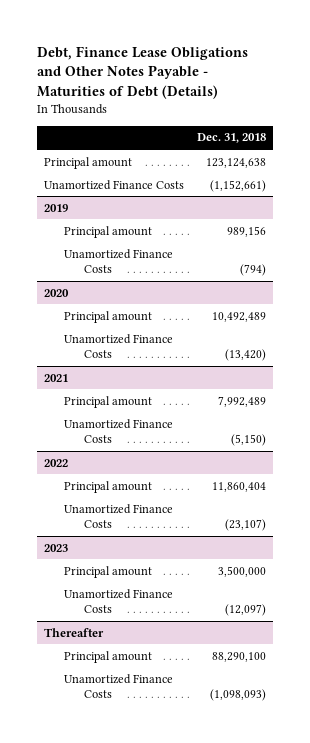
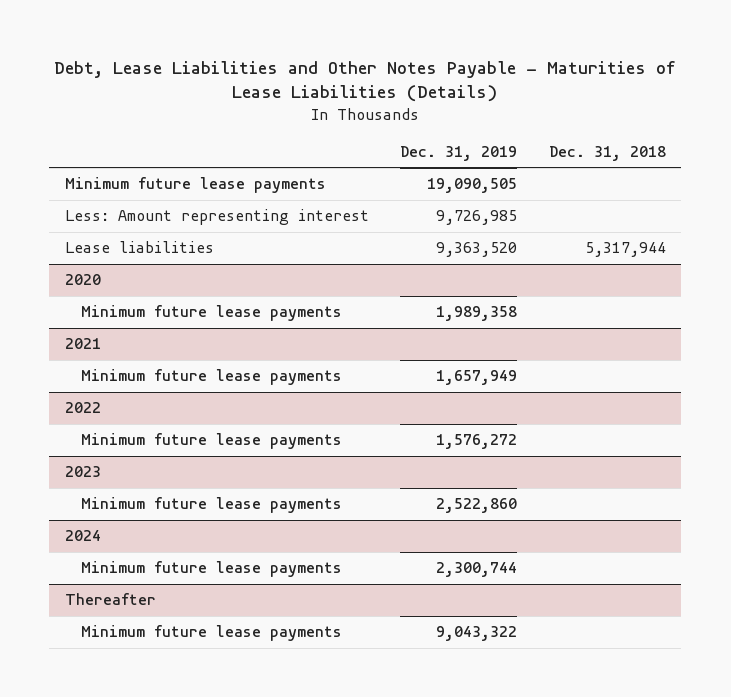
[36,45,248,99] Debt, Finance Lease Obligations and Other Notes Payable - Maturities of Debt (Details) -> [54,60,677,103] Debt, Lease Liabilities and Other Notes Payable - Maturities of Lease Liabilities (Details)
none -> [400,145,518,161] Dec. 31, 2019
[43,156,132,169] Principal amount -> none
[43,179,184,190] Unamortized Finance Costs -> none
[43,203,68,212] 2019 -> none
[63,225,152,238] Principal amount -> none
[63,248,173,274] Unamortized Finance Costs -> none
none -> [65,177,327,194] Minimum future lease payments
none -> [65,209,370,226] Less: Amount representing interest
none -> [65,241,215,254] Lease liabilities
[63,310,152,323] Principal amount -> none
[63,333,173,359] Unamortized Finance Costs -> none
none -> [81,305,343,322] Minimum future lease payments
[63,395,152,408] Principal amount -> none
[63,418,173,444] Unamortized Finance Costs -> none
none -> [81,369,343,386] Minimum future lease payments
[63,480,152,493] Principal amount -> none
[63,503,173,529] Unamortized Finance Costs -> none
none -> [81,433,343,450] Minimum future lease payments
[63,565,152,578] Principal amount -> none
[63,588,173,614] Unamortized Finance Costs -> none
none -> [81,497,343,514] Minimum future lease payments
none -> [65,530,102,542] 2024
none -> [81,561,343,578] Minimum future lease payments
[63,650,152,663] Principal amount -> none
[63,673,173,699] Unamortized Finance Costs -> none
none -> [81,625,343,642] Minimum future lease payments

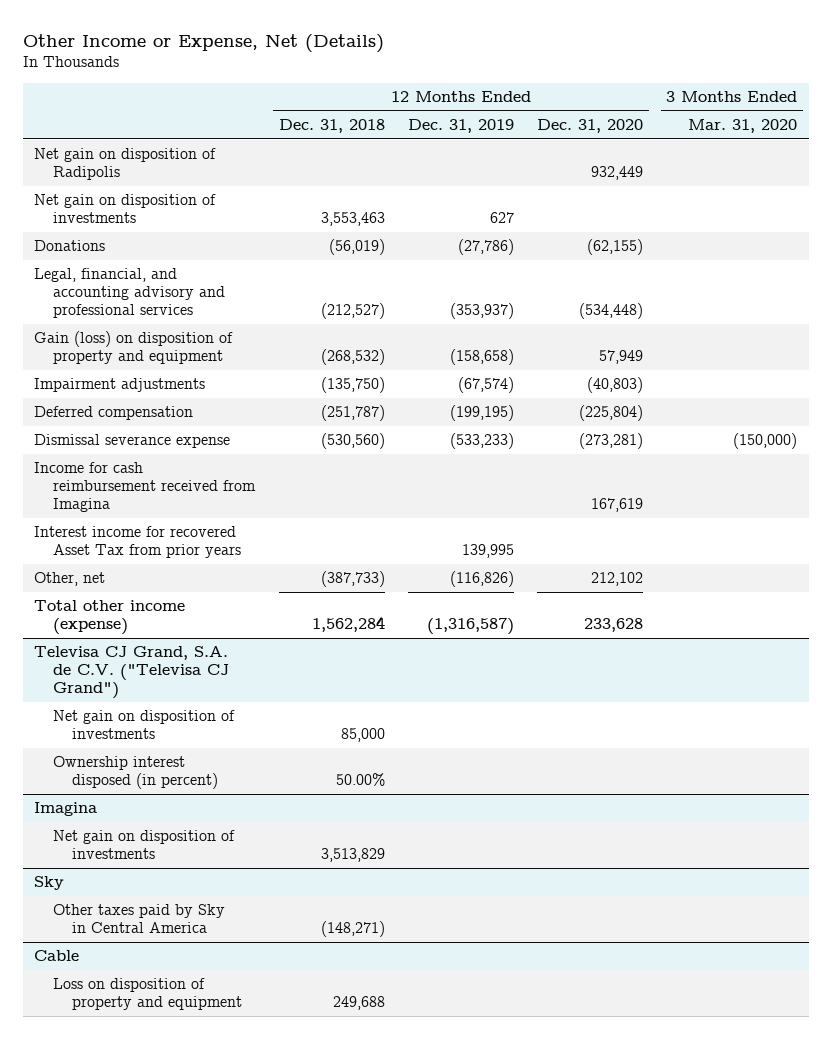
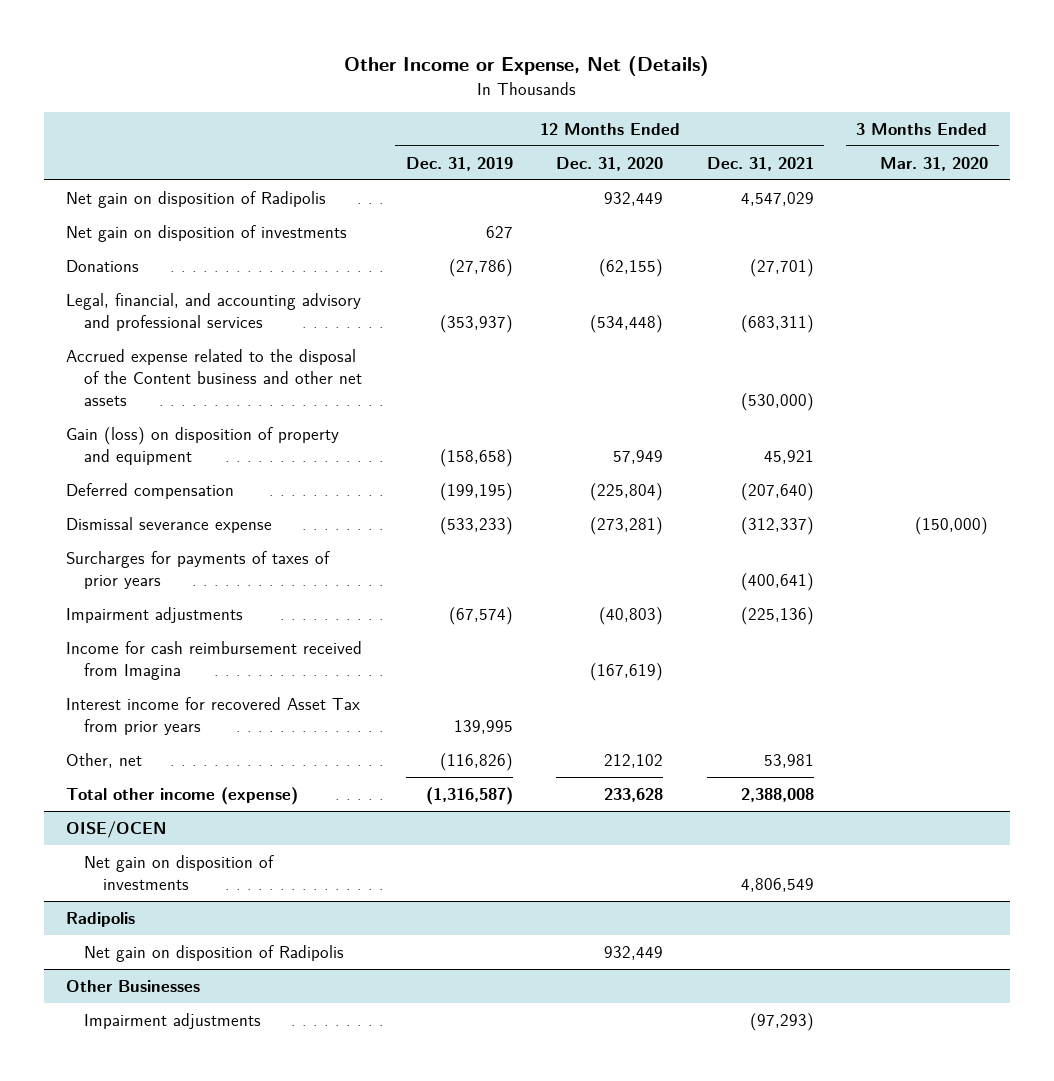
[278,118,385,133] Dec. 31, 2018 -> none
none -> [706,156,814,171] Dec. 31, 2021
none -> [66,349,363,407] Accrued expense related to the disposal of the Content business and other net assets
none -> [66,551,331,590] Surcharges for payments of taxes of prior years
[34,378,206,393] Impairment adjustments -> [66,607,244,624] Impairment adjustments
[591,497,644,512] 167,619 -> [590,663,664,682] (167,619)
[34,646,230,699] Televisa CJ Grand, S.A. de C.V. ("Televisa CJ Grand") -> none
[53,710,236,740] Net gain on disposition of investments -> none
[53,756,219,790] Ownership interest disposed (in percent) -> none
[34,802,98,817] Imagina -> none
[53,830,236,860] Net gain on disposition of investments -> none
[34,876,65,891] Sky -> none
[53,904,226,934] Other taxes paid by Sky in Central America -> none
[34,950,80,962] Cable -> none
[53,978,243,1011] Loss on disposition of property and equipment -> none
none -> [66,821,168,839] OISE/OCEN
none -> [84,855,275,891] Net gain on disposition of investments
none -> [66,912,136,928] Radipolis
none -> [84,945,345,963] Net gain on disposition of Radipolis
none -> [66,980,201,993] Other Businesses
none -> [84,1013,262,1030] Impairment adjustments

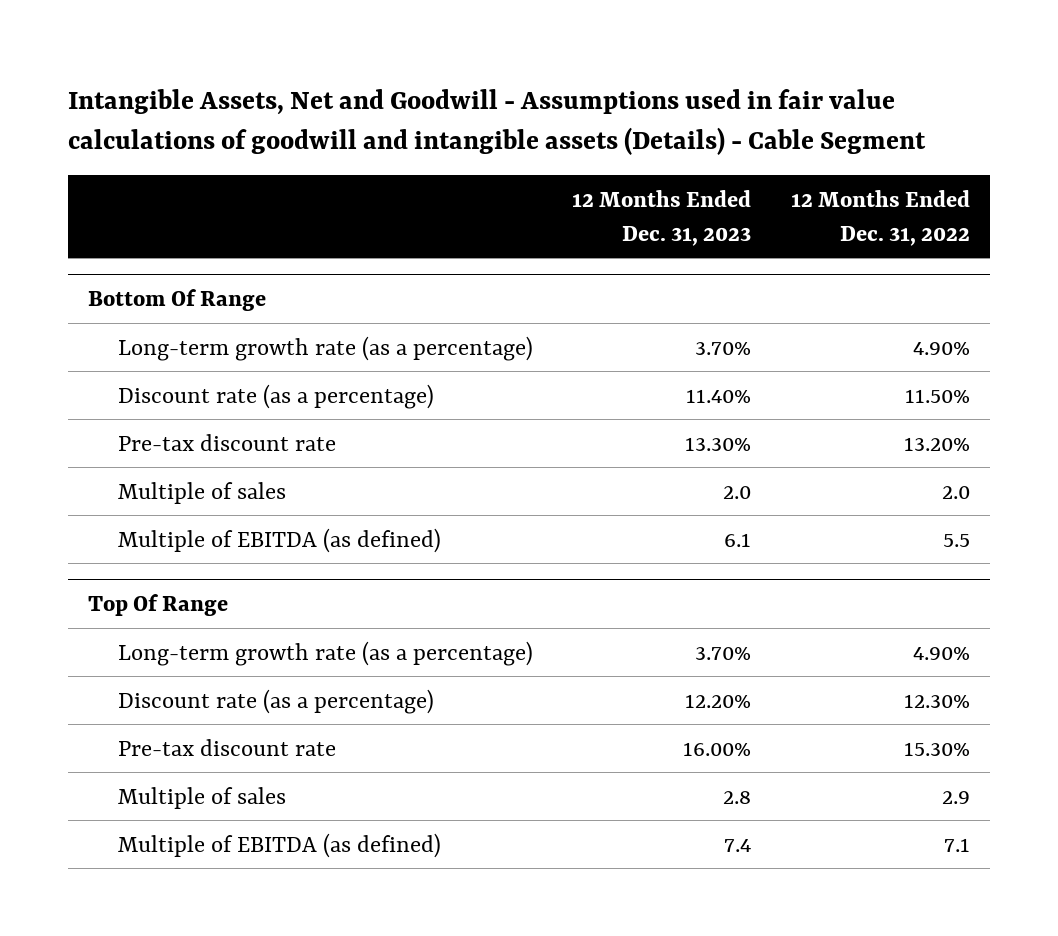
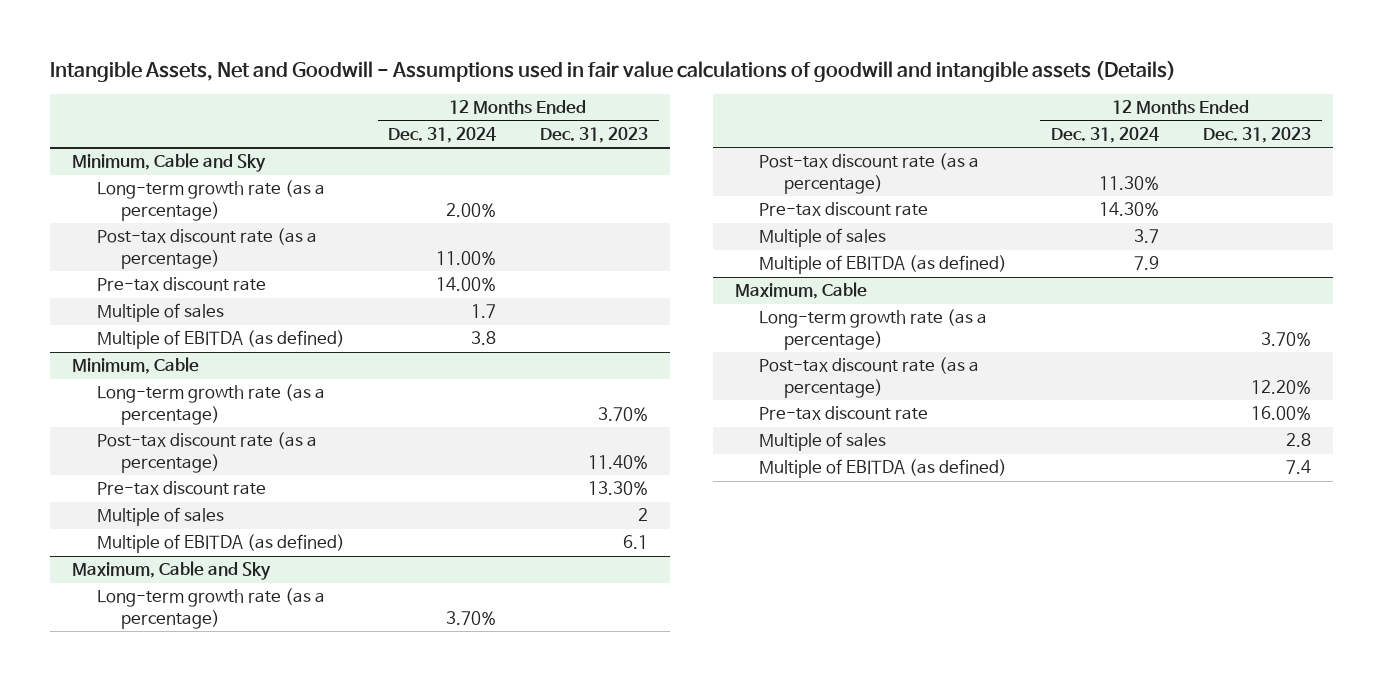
[68,88,927,156] Intangible Assets, Net and Goodwill - Assumptions used in fair value calculations of goodwill and intangible assets (Details) - Cable Segment -> [50,60,1177,82] Intangible Assets, Net and Goodwill - Assumptions used in fair value calculations of goodwill and intangible assets (Details)
[790,189,970,246] 12 Months Ended Dec. 31, 2022 -> none
none -> [388,126,497,143] Dec. 31, 2024
none -> [72,153,267,173] Minimum, Cable and Sky
none -> [96,180,325,221] Long-term growth rate (as a percentage)
none -> [96,228,317,269] Post-tax discount rate (as a percentage)
none -> [96,277,266,292] Pre-tax discount rate
none -> [96,303,224,323] Multiple of sales
none -> [96,330,345,350] Multiple of EBITDA (as defined)
[87,289,266,312] Bottom Of Range -> [72,357,200,375] Minimum, Cable
[117,383,434,409] Discount rate (as a percentage) -> [96,432,317,473] Post-tax discount rate (as a percentage)
[723,485,752,499] 2.0 -> [638,508,649,522] 2
none -> [72,561,272,581] Maximum, Cable and Sky
none -> [96,588,325,629] Long-term growth rate (as a percentage)
none -> [759,153,980,194] Post-tax discount rate (as a percentage)
none -> [759,202,929,217] Pre-tax discount rate
none -> [759,228,887,248] Multiple of sales
none -> [759,255,1008,275] Multiple of EBITDA (as defined)
[87,594,228,617] Top Of Range -> [734,282,867,300] Maximum, Cable
[117,688,434,714] Discount rate (as a percentage) -> [759,357,980,398] Post-tax discount rate (as a percentage)

